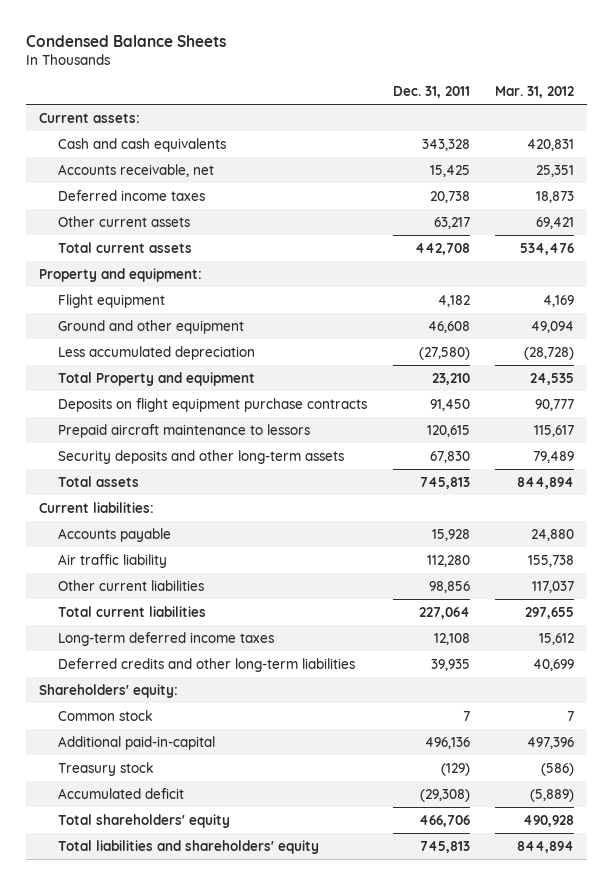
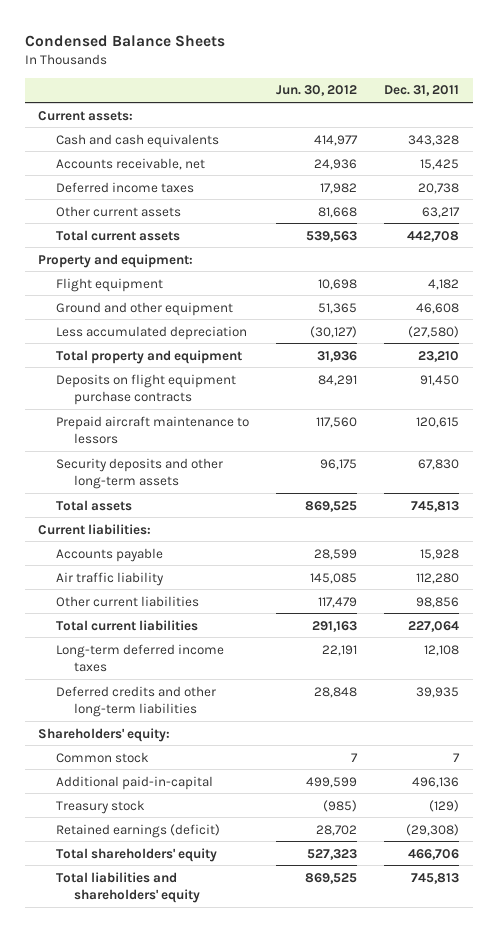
[495,85,575,98] Mar. 31, 2012 -> none
none -> [276,85,358,97] Jun. 30, 2012
[58,371,256,386] Total Property and equipment -> [56,349,243,364] Total property and equipment
[58,787,185,799] Accumulated deficit -> [56,823,221,838] Retained earnings (deficit)

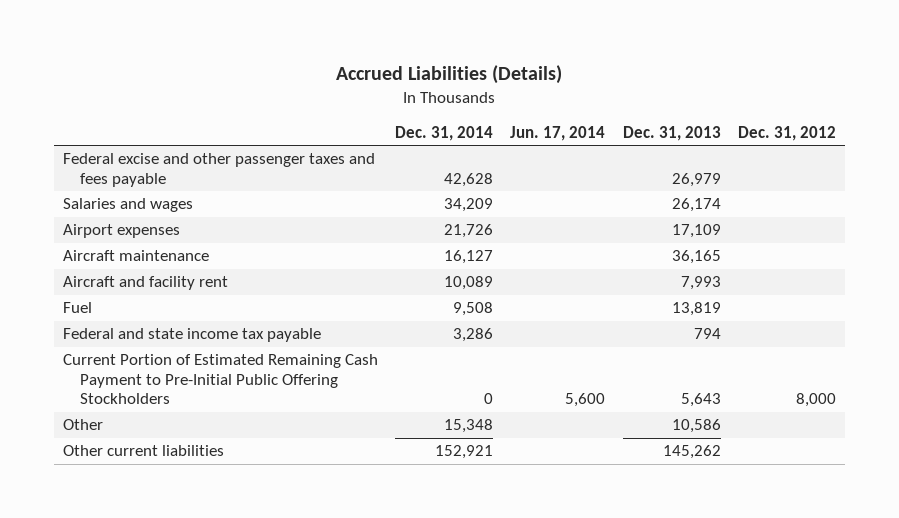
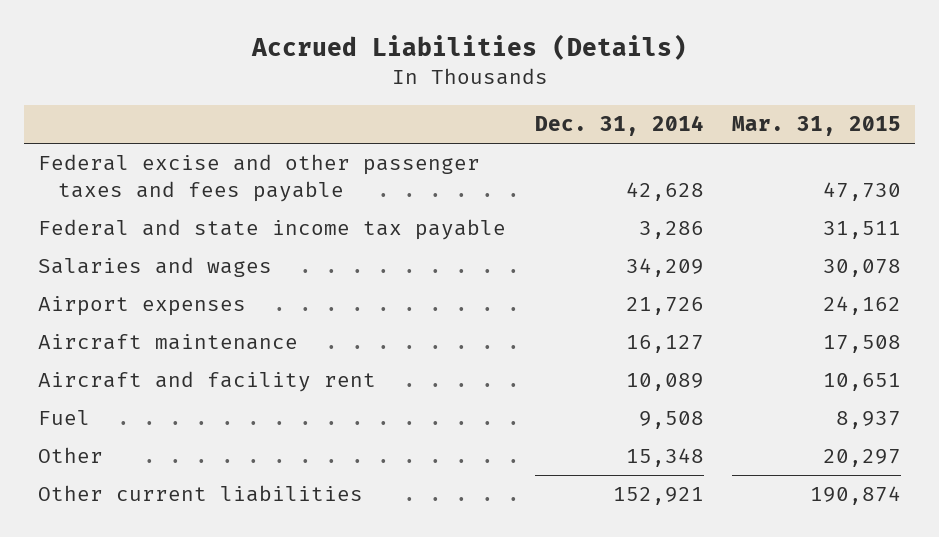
[510,125,606,141] Jun. 17, 2014 -> none
[622,125,721,141] Dec. 31, 2013 -> none
[738,125,837,141] Dec. 31, 2012 -> none
none -> [731,116,901,137] Mar. 31, 2015
[62,328,321,343] Federal and state income tax payable -> [38,219,507,241] Federal and state income tax payable
[62,354,378,405] Current Portion of Estimated Remaining Cash Payment to Pre-Initial Public Offering Stockholders -> none

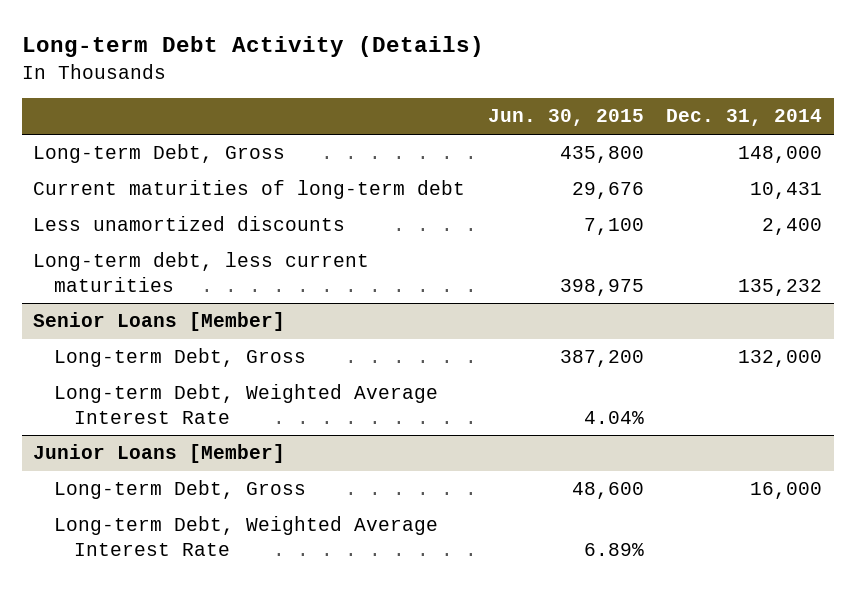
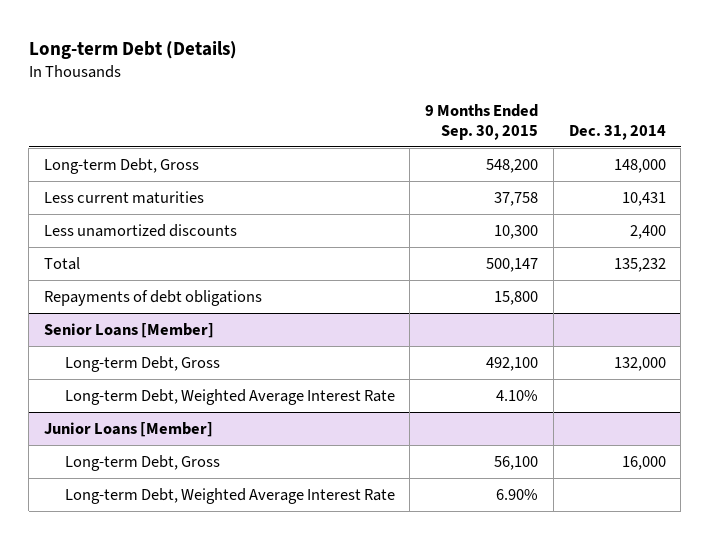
[22,36,485,58] Long-term Debt Activity (Details) -> [28,40,237,59] Long-term Debt (Details)
[487,109,644,127] Jun. 30, 2015 -> none
none -> [425,103,539,140] 9 Months Ended Sep. 30, 2015
[33,180,466,200] Current maturities of long-term debt -> [44,191,205,205] Less current maturities
[33,252,370,292] Long-term debt, less current maturities -> [44,257,81,271] Total
none -> [44,290,263,307] Repayments of debt obligations

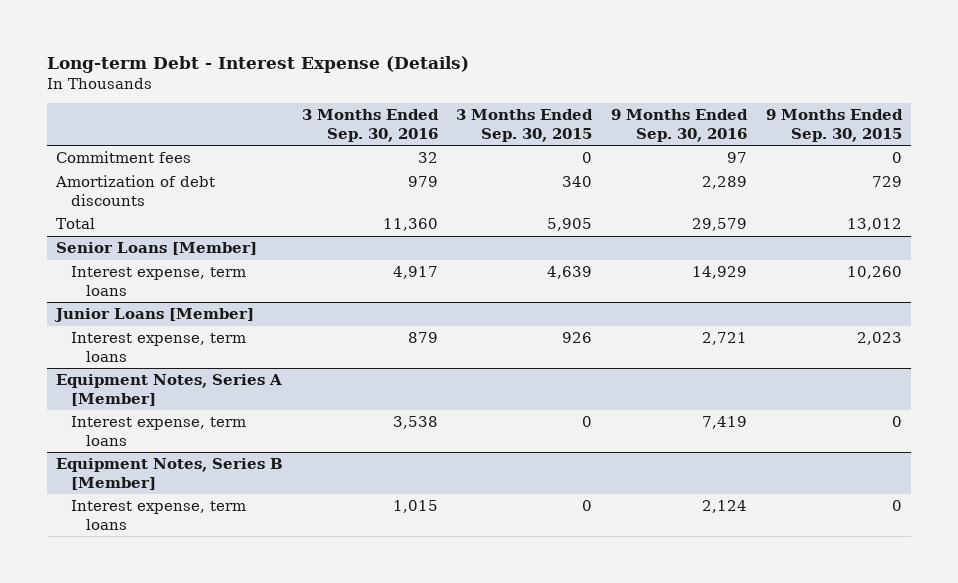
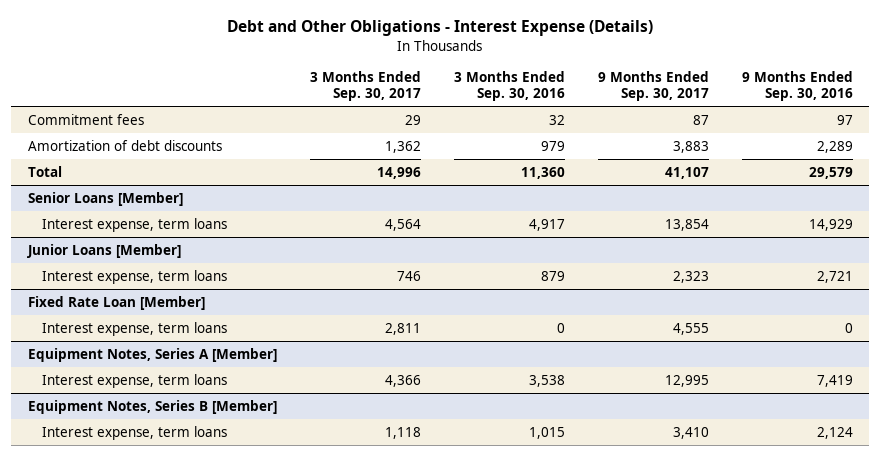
[46,56,469,74] Long-term Debt - Interest Expense (Details) -> [227,20,654,37] Debt and Other Obligations - Interest Expense (Details)
[456,109,594,142] 3 Months Ended Sep. 30, 2015 -> none
[765,109,903,142] 9 Months Ended Sep. 30, 2015 -> none
none -> [309,71,421,101] 3 Months Ended Sep. 30, 2017
none -> [597,71,709,101] 9 Months Ended Sep. 30, 2017
none -> [27,295,205,310] Fixed Rate Loan [Member]
none -> [42,321,228,336] Interest expense, term loans

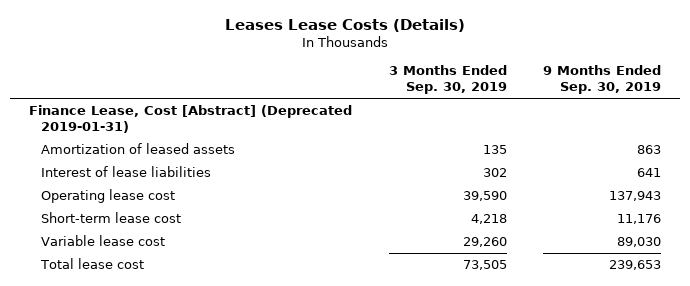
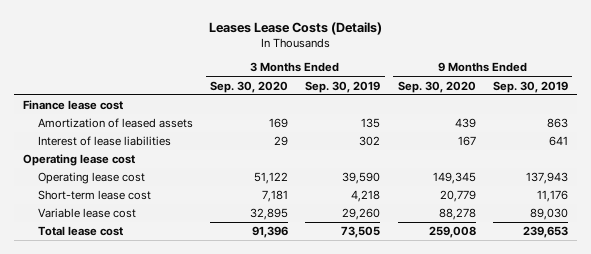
none -> [210,80,289,93] Sep. 30, 2020
none -> [397,80,476,93] Sep. 30, 2020
[28,105,352,134] Finance Lease, Cost [Abstract] (Deprecated 2019-01-31) -> [23,100,124,111] Finance lease cost
none -> [23,154,136,167] Operating lease cost

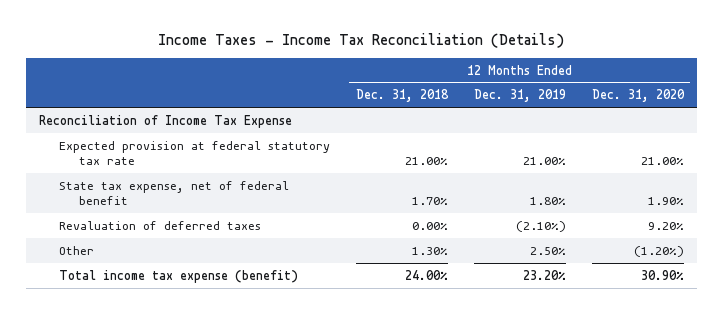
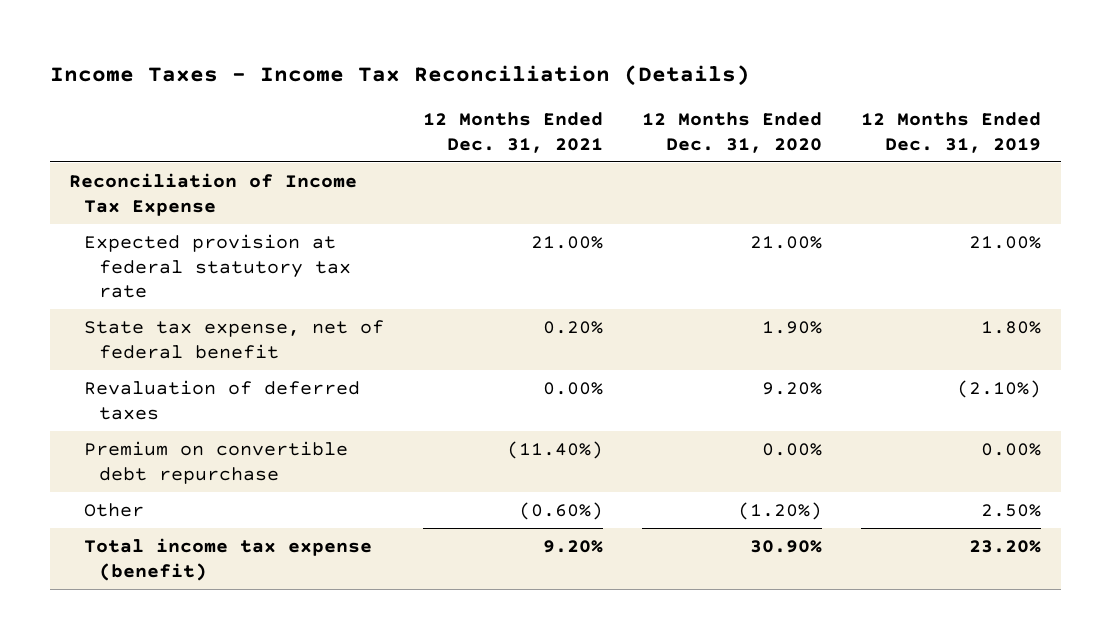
[355,89,449,103] Dec. 31, 2018 -> none
none -> [423,111,604,153] 12 Months Ended Dec. 31, 2021
none -> [84,440,349,484] Premium on convertible debt repurchase

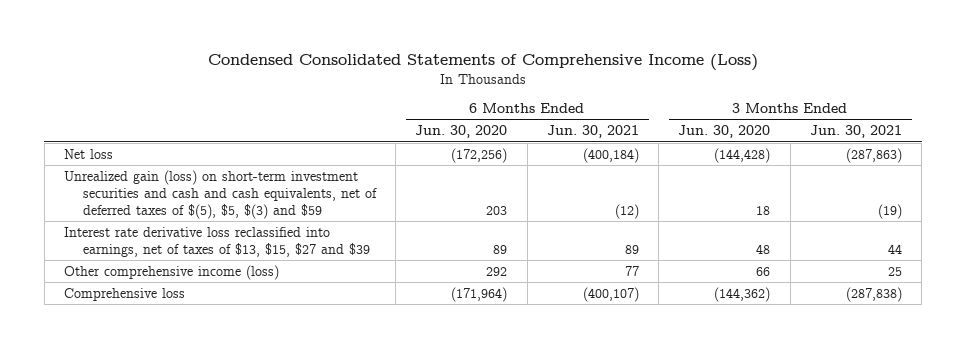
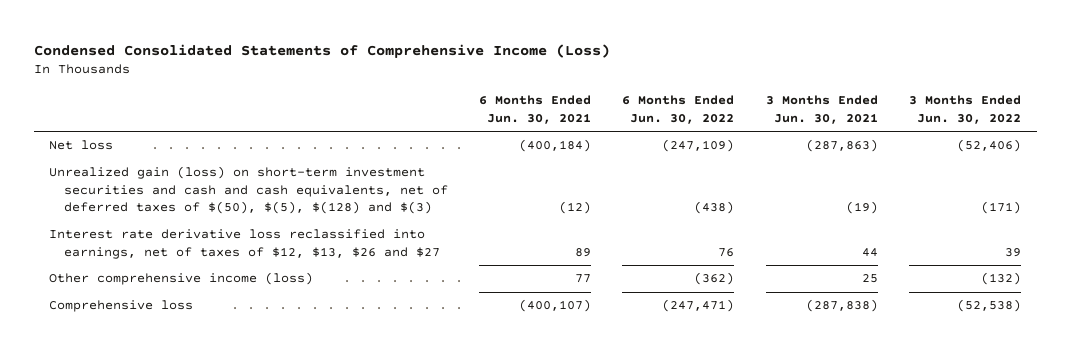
[415,125,508,139] Jun. 30, 2020 -> none
[678,125,771,139] Jun. 30, 2020 -> none
none -> [622,95,735,124] 6 Months Ended Jun. 30, 2022
none -> [909,95,1022,124] 3 Months Ended Jun. 30, 2022
[64,169,377,219] Unrealized gain (loss) on short-term investment securities and cash and cash equivalents, net of deferred taxes of $(5), $5, $(3) and $59 -> [49,166,448,215] Unrealized gain (loss) on short-term investment securities and cash and cash equivalents, net of deferred taxes of $(50), $(5), $(128) and $(3)
[64,226,370,257] Interest rate derivative loss reclassified into earnings, net of taxes of $13, $15, $27 and $39 -> [49,229,440,259] Interest rate derivative loss reclassified into earnings, net of taxes of $12, $13, $26 and $27

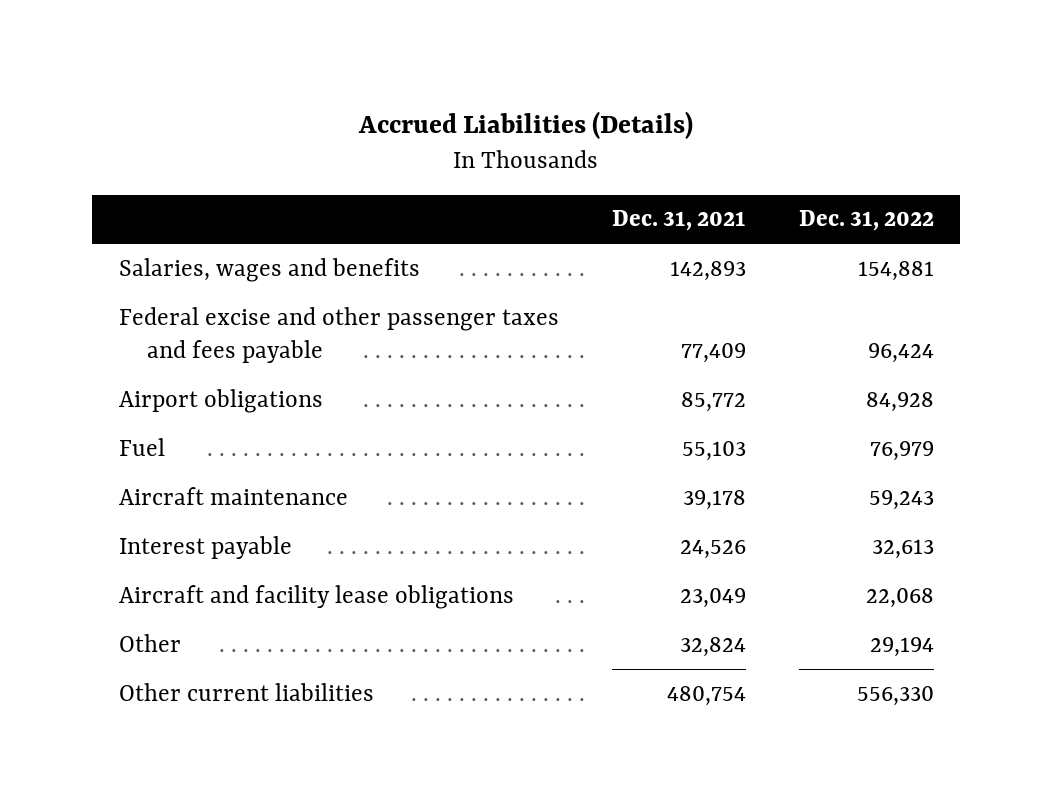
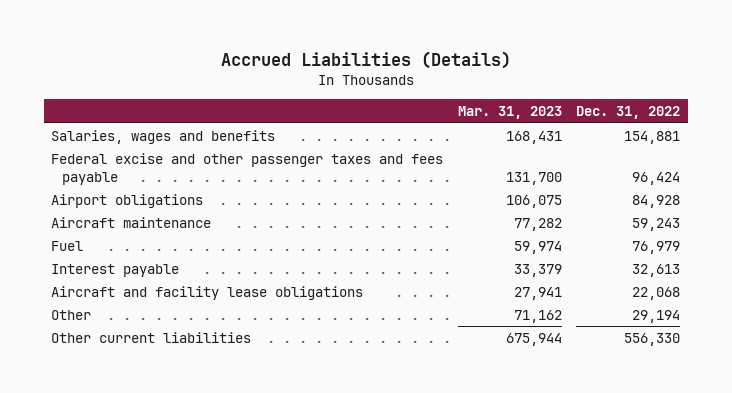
[611,210,746,232] Dec. 31, 2021 -> none
none -> [457,106,562,120] Mar. 31, 2023
[118,437,165,456] Fuel -> [51,240,84,251] Fuel

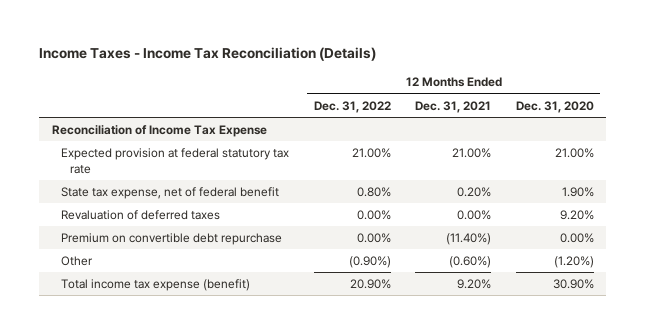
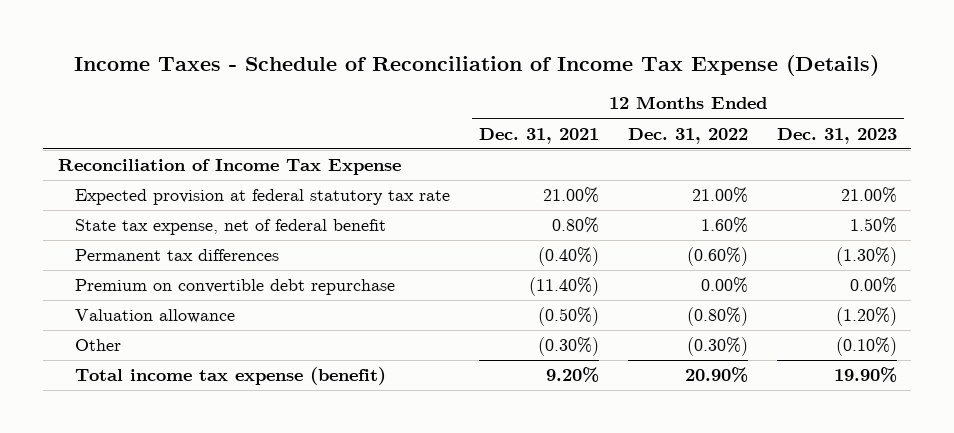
[39,47,377,62] Income Taxes - Income Tax Reconciliation (Details) -> [74,54,880,76] Income Taxes - Schedule of Reconciliation of Income Tax Expense (Details)
[516,100,595,113] Dec. 31, 2020 -> none
none -> [776,127,897,144] Dec. 31, 2023
[60,210,220,221] Revaluation of deferred taxes -> none
[356,187,391,198] 0.80% -> [700,217,748,234] 1.60%
[457,187,492,198] 0.20% -> [551,217,599,234] 0.80%
none -> [74,249,279,262] Permanent tax differences
none -> [74,309,235,324] Valuation allowance
[348,256,391,269] (0.90%) -> [686,337,748,357] (0.30%)
[449,256,492,269] (0.60%) -> [537,337,599,357] (0.30%)

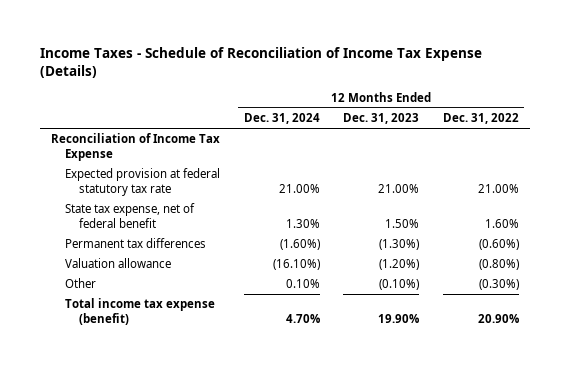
[478,127,599,144] Dec. 31, 2021 -> none
none -> [243,113,320,125] Dec. 31, 2024
[74,279,395,296] Premium on convertible debt repurchase -> none

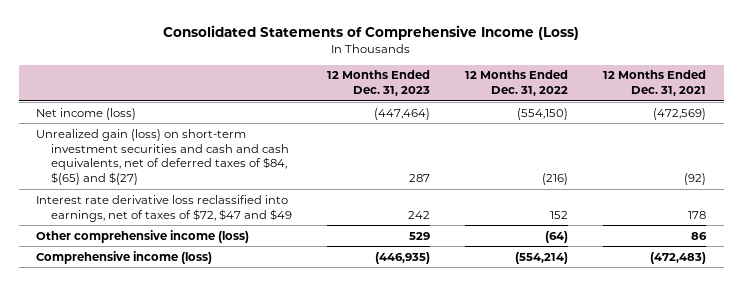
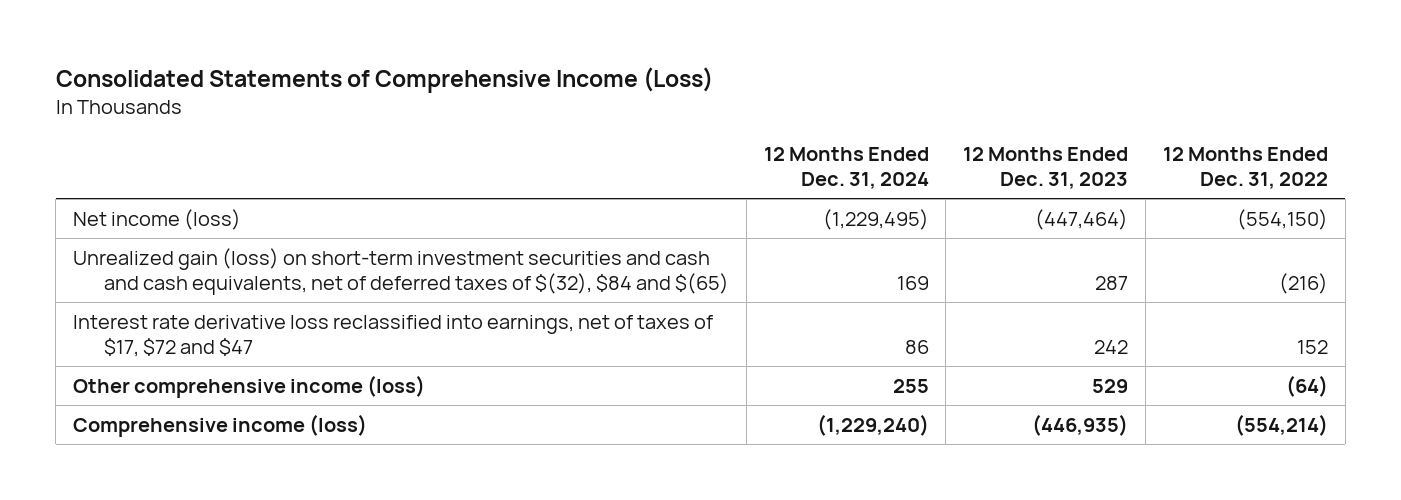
[603,70,707,97] 12 Months Ended Dec. 31, 2021 -> none
none -> [763,147,929,190] 12 Months Ended Dec. 31, 2024
[36,128,289,186] Unrealized gain (loss) on short-term investment securities and cash and cash equivalents, net of deferred taxes of $84, $(65) and $(27) -> [73,247,729,295] Unrealized gain (loss) on short-term investment securities and cash and cash equivalents, net of deferred taxes of $(32), $84 and $(65)
[36,194,292,222] Interest rate derivative loss reclassified into earnings, net of taxes of $72, $47 and $49 -> [73,314,714,357] Interest rate derivative loss reclassified into earnings, net of taxes of $17, $72 and $47

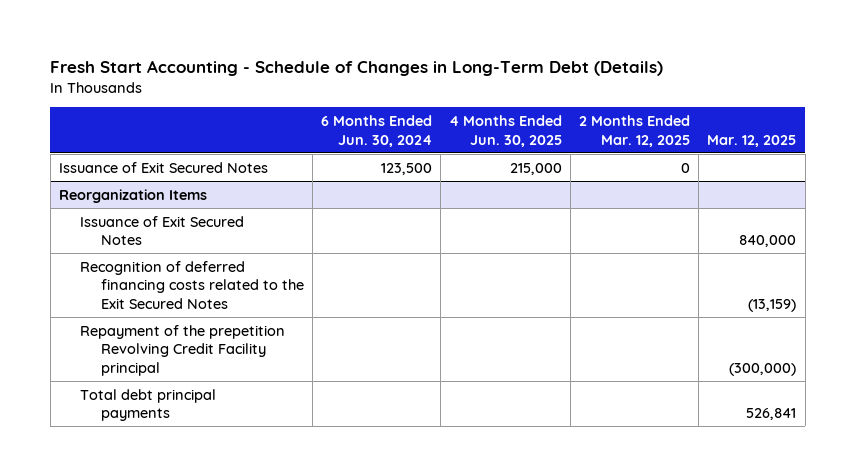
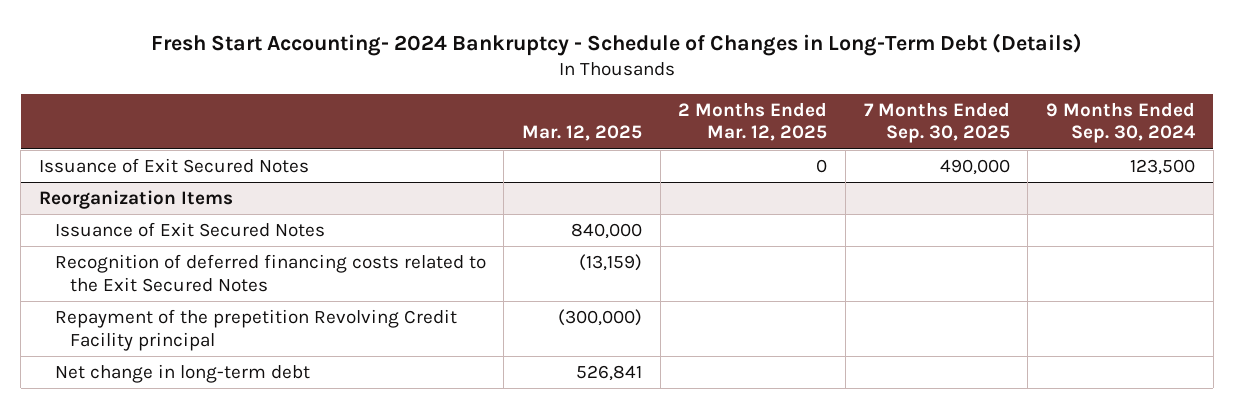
[50,59,664,76] Fresh Start Accounting - Schedule of Changes in Long-Term Debt (Details) -> [150,32,1082,56] Fresh Start Accounting- 2024 Bankruptcy - Schedule of Changes in Long-Term Debt (Details)
[320,114,432,147] 6 Months Ended Jun. 30, 2024 -> none
[448,114,562,147] 4 Months Ended Jun. 30, 2025 -> none
none -> [863,101,1010,144] 7 Months Ended Sep. 30, 2025
none -> [1045,101,1196,144] 9 Months Ended Sep. 30, 2024
[79,388,216,422] Total debt principal payments -> [54,364,310,384] Net change in long-term debt

